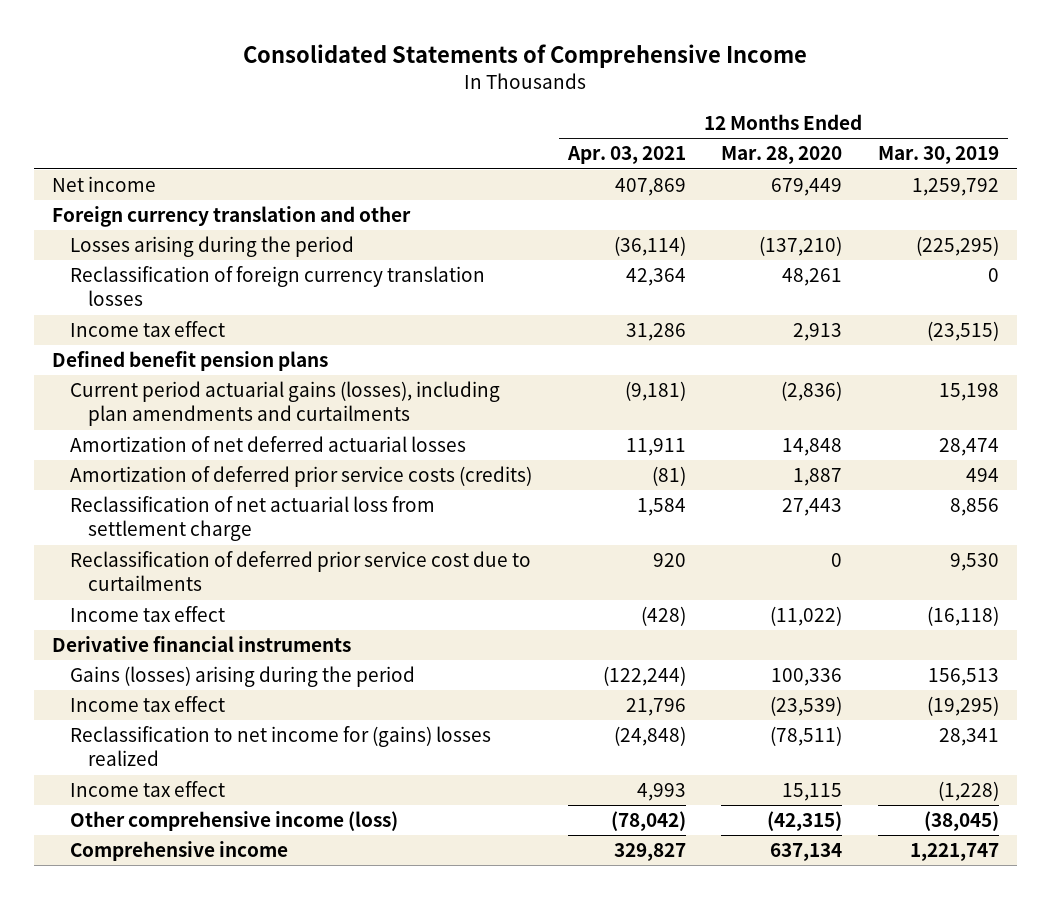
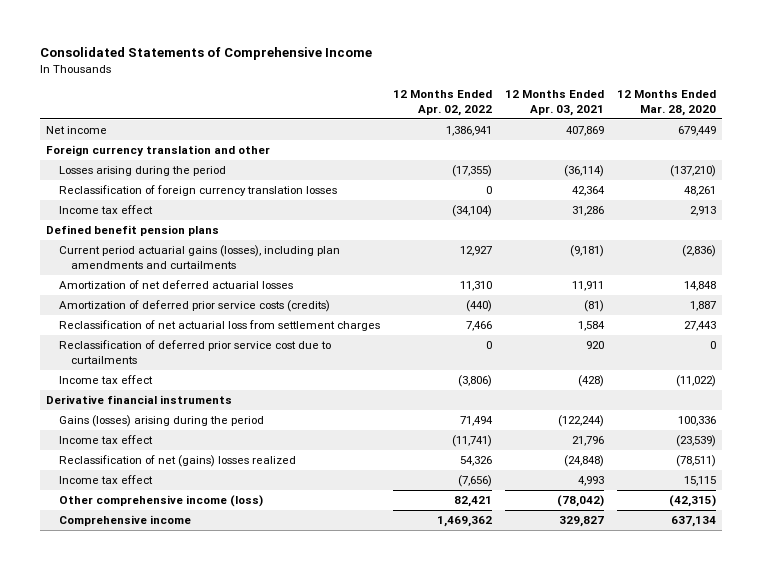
[877,146,999,165] Mar. 30, 2019 -> none
none -> [392,90,492,116] 12 Months Ended Apr. 02, 2022
[69,496,435,542] Reclassification of net actuarial loss from settlement charge -> [58,320,380,332] Reclassification of net actuarial loss from settlement charges
[69,726,491,767] Reclassification to net income for (gains) losses realized -> [58,455,296,468] Reclassification of net (gains) losses realized

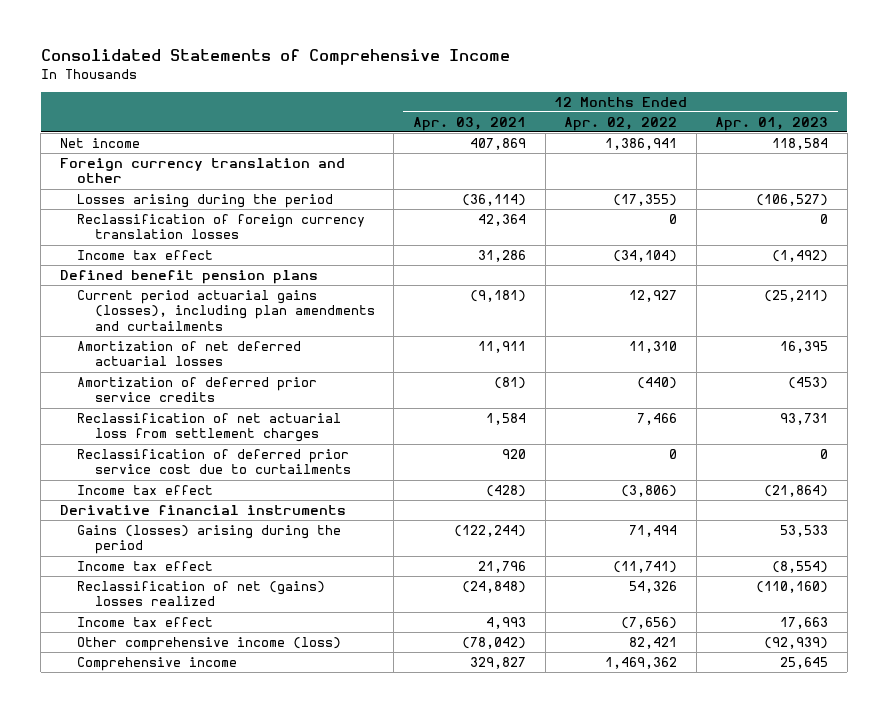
[616,90,716,116] 12 Months Ended Mar. 28, 2020 -> none
none -> [715,116,829,131] Apr. 01, 2023
[58,300,330,313] Amortization of deferred prior service costs (credits) -> [77,377,318,403] Amortization of deferred prior service credits

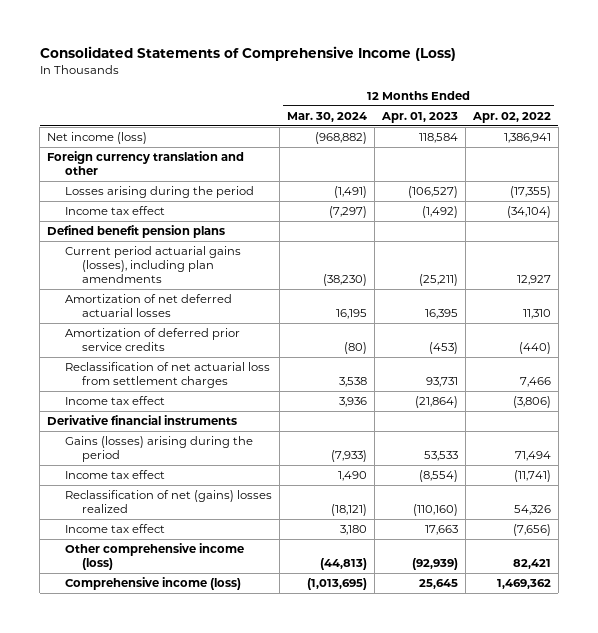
[40,49,510,66] Consolidated Statements of Comprehensive Income -> [39,45,456,61] Consolidated Statements of Comprehensive Income (Loss)
[412,116,526,131] Apr. 03, 2021 -> none
none -> [286,111,367,122] Mar. 30, 2024
[59,138,140,149] Net income -> [47,132,148,145] Net income (loss)
[77,214,366,240] Reclassification of foreign currency translation losses -> none
[77,290,375,331] Current period actuarial gains (losses), including plan amendments and curtailments -> [64,246,241,283] Current period actuarial gains (losses), including plan amendments
[77,449,351,475] Reclassification of deferred prior service cost due to curtailments -> none
[77,657,238,672] Comprehensive income -> [64,577,241,591] Comprehensive income (loss)

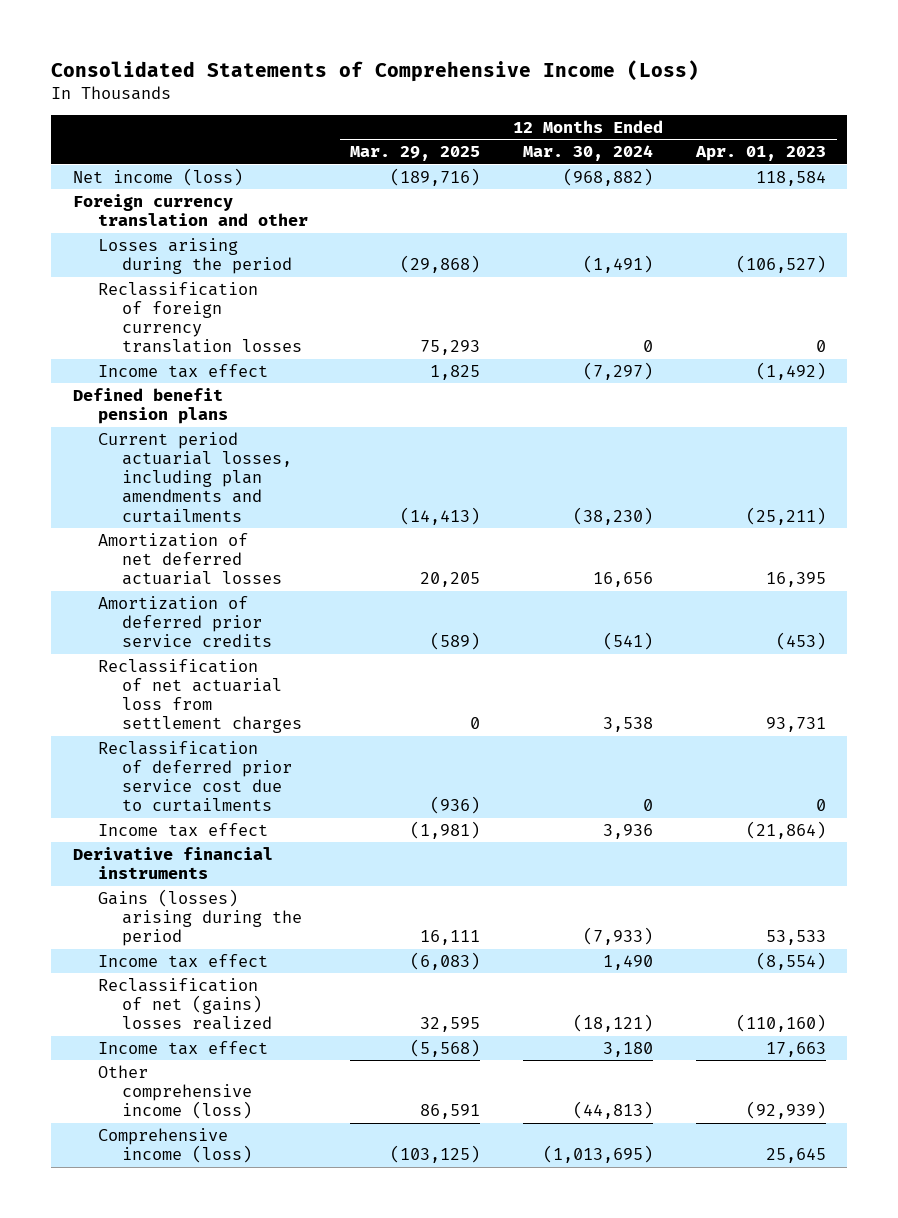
[471,111,551,123] Apr. 02, 2022 -> none
none -> [350,146,481,162] Mar. 29, 2025
none -> [97,281,303,354] Reclassification of foreign currency translation losses
[64,246,241,283] Current period actuarial gains (losses), including plan amendments -> [97,431,293,523] Current period actuarial losses, including plan amendments and curtailments
[335,308,367,319] 16,195 -> [593,572,654,588] 16,656
[343,341,367,354] (80) -> [603,632,654,651] (541)
none -> [97,740,293,813] Reclassification of deferred prior service cost due to curtailments

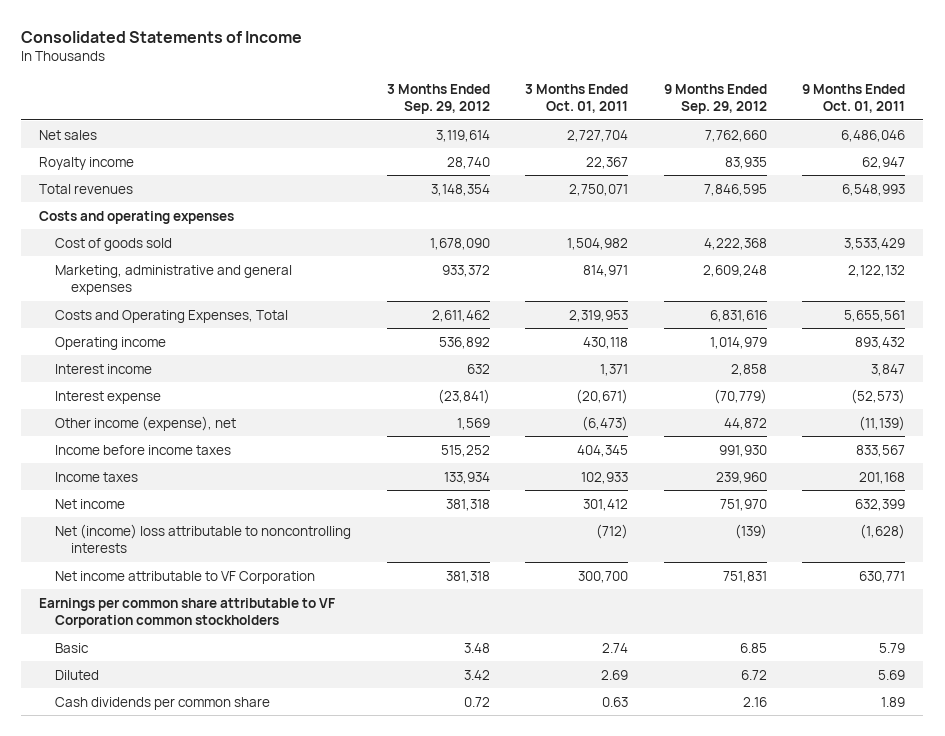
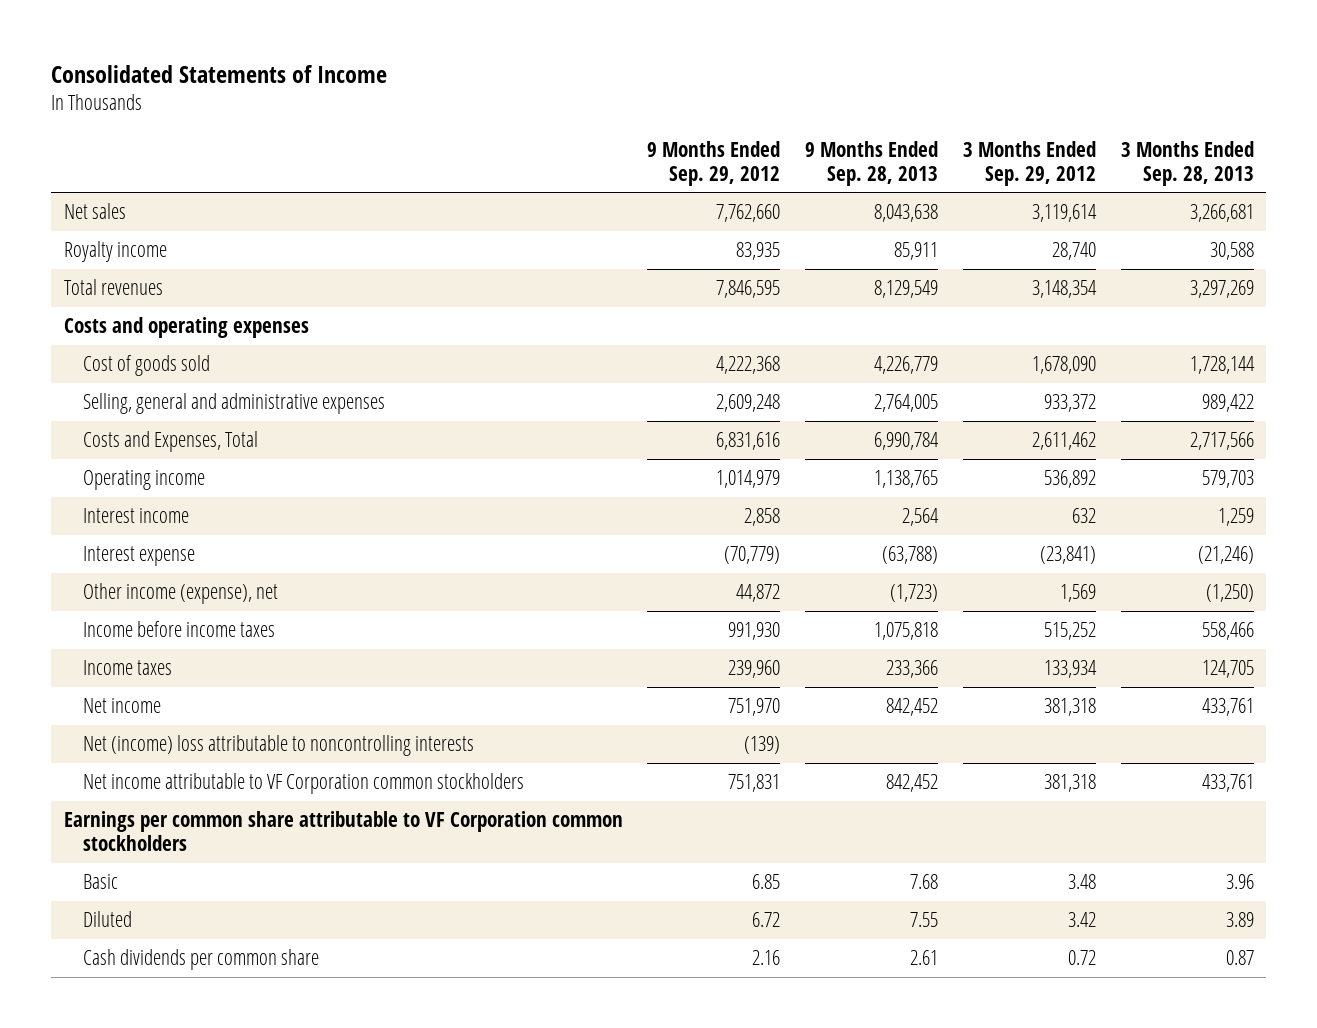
[525,83,629,114] 3 Months Ended Oct. 01, 2011 -> none
[802,83,906,114] 9 Months Ended Oct. 01, 2011 -> none
none -> [805,140,939,186] 9 Months Ended Sep. 28, 2013
none -> [1120,140,1254,186] 3 Months Ended Sep. 28, 2013
[54,264,292,296] Marketing, administrative and general expenses -> [83,393,386,415] Selling, general and administrative expenses
[54,309,288,323] Costs and Operating Expenses, Total -> [83,431,259,453] Costs and Expenses, Total
[54,570,315,584] Net income attributable to VF Corporation -> [83,773,525,795] Net income attributable to VF Corporation common stockholders

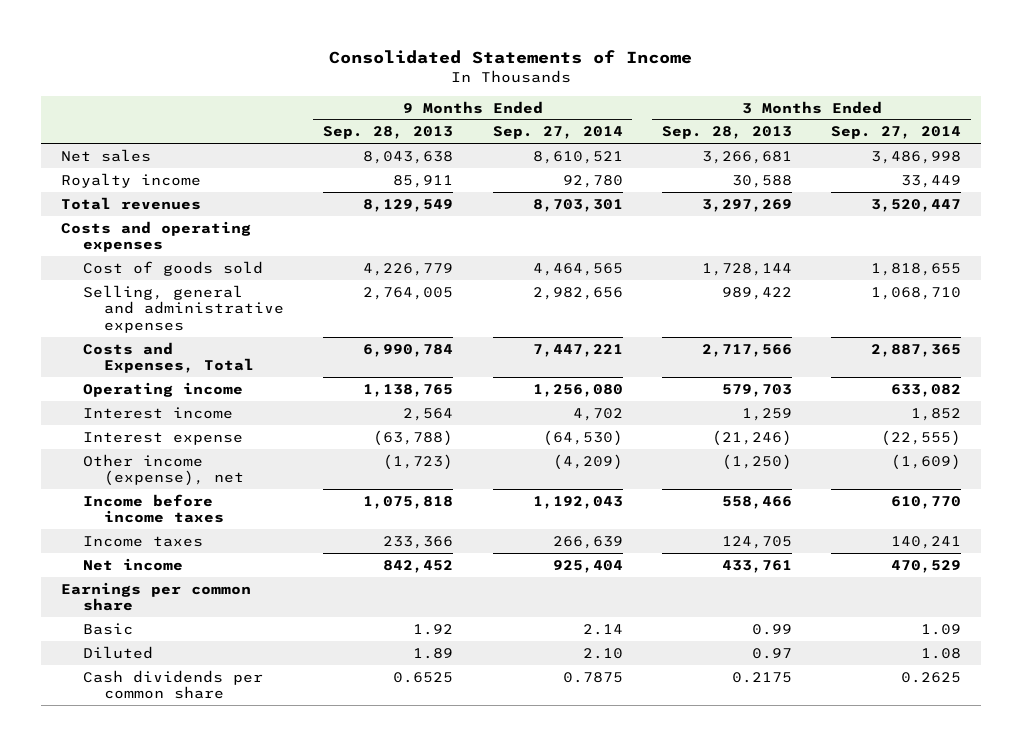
[647,140,781,186] 9 Months Ended Sep. 29, 2012 -> none
[962,140,1096,186] 3 Months Ended Sep. 29, 2012 -> none
none -> [492,126,623,140] Sep. 27, 2014
none -> [831,126,962,140] Sep. 27, 2014
[83,735,475,757] Net (income) loss attributable to noncontrolling interests -> none
[83,773,525,795] Net income attributable to VF Corporation common stockholders -> none
[63,811,623,851] Earnings per common share attributable to VF Corporation common stockholders -> [61,581,252,612] Earnings per common share
[910,874,939,890] 7.68 -> [413,623,454,635] 1.92
[1225,874,1254,890] 3.96 -> [751,623,792,635] 0.99
[910,912,939,928] 7.55 -> [413,647,454,659] 1.89
[1225,912,1254,928] 3.89 -> [751,647,792,659] 0.97
[910,950,939,966] 2.61 -> [393,671,454,683] 0.6525
[1225,950,1254,966] 0.87 -> [731,671,792,683] 0.2175

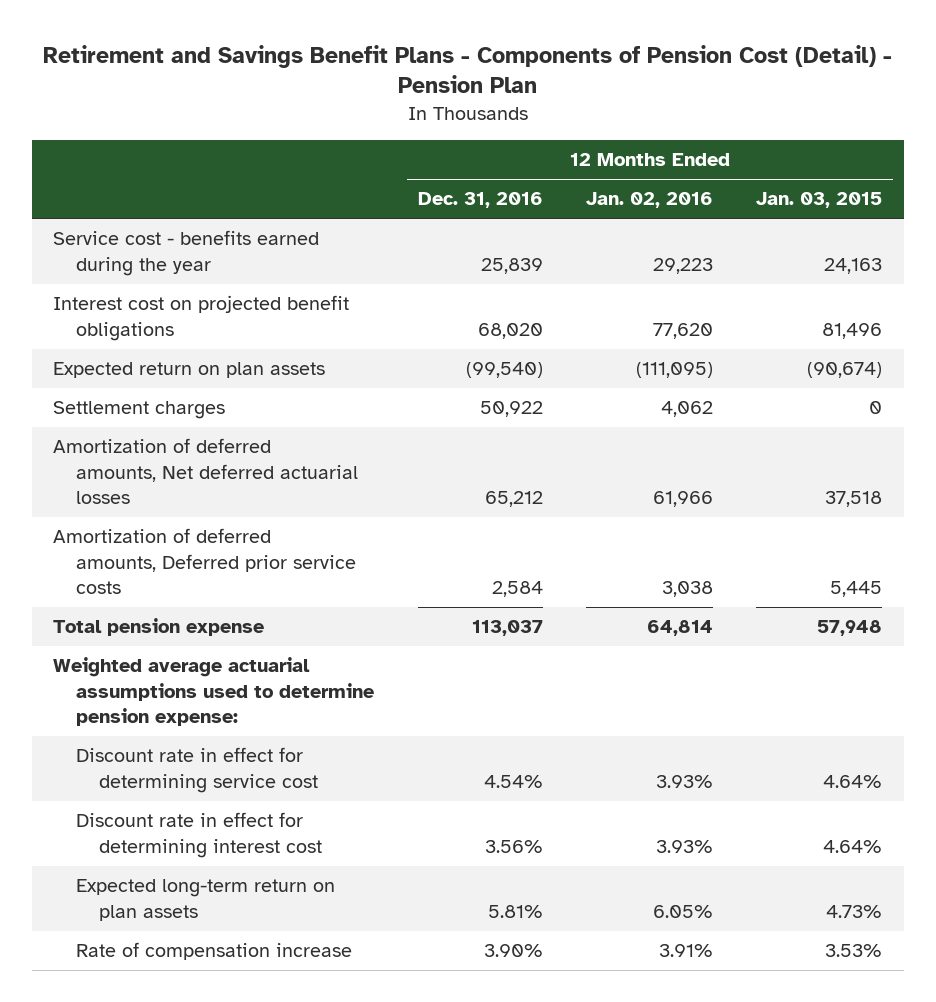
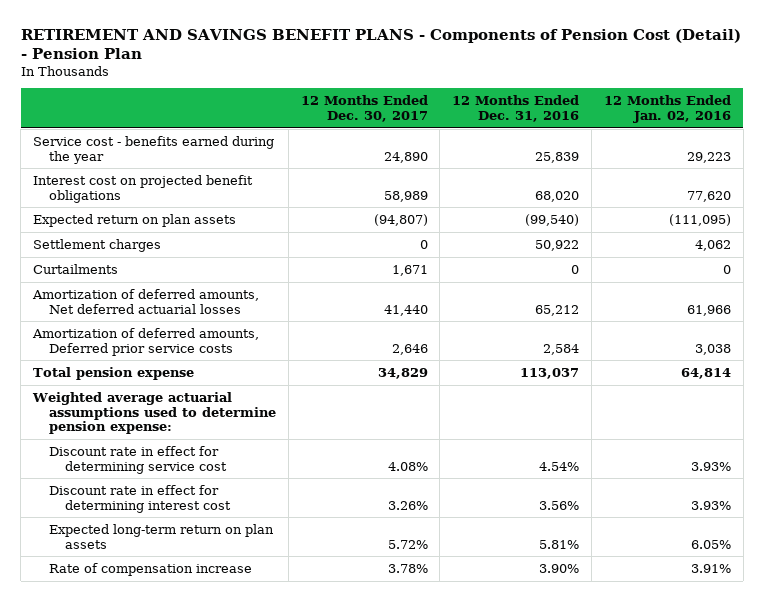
[42,44,892,94] Retirement and Savings Benefit Plans - Components of Pension Cost (Detail) - Pension Plan -> [20,28,741,60] RETIREMENT AND SAVINGS BENEFIT PLANS - Components of Pension Cost (Detail) - Pension Plan
[756,192,883,209] Jan. 03, 2015 -> none
none -> [300,95,428,122] 12 Months Ended Dec. 30, 2017
none -> [32,263,118,274] Curtailments

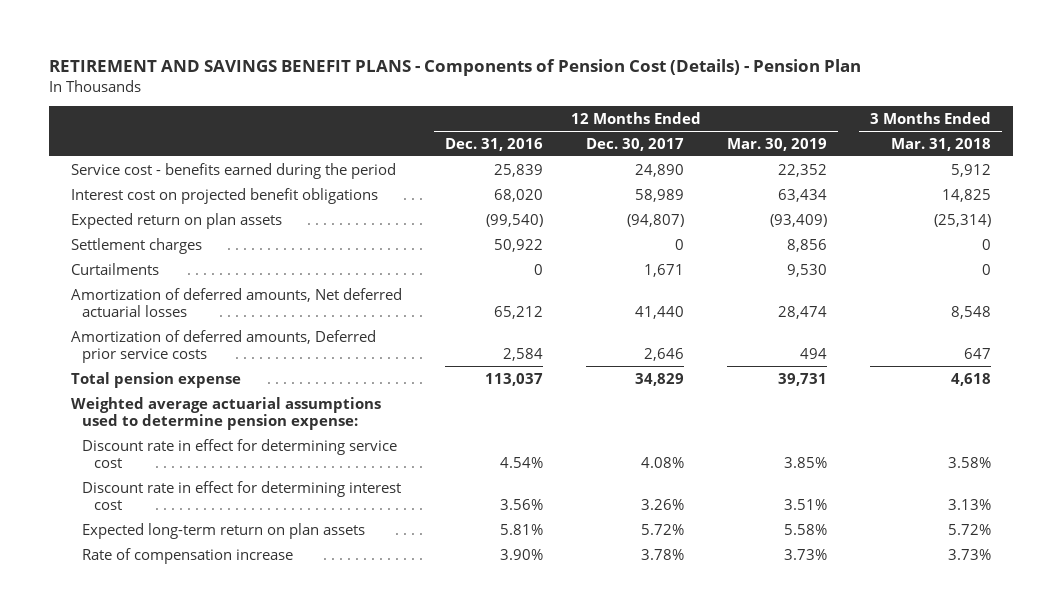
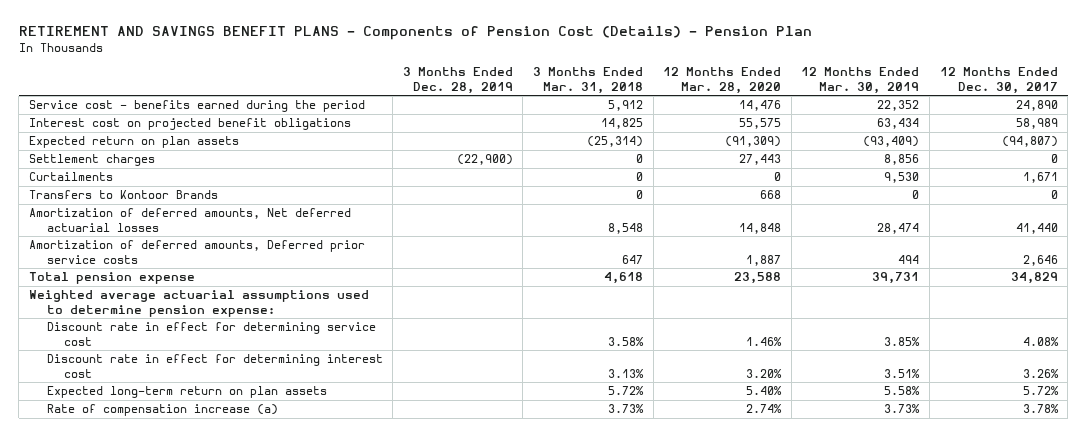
[444,137,543,151] Dec. 31, 2016 -> none
none -> [402,67,513,94] 3 Months Ended Dec. 28, 2019
none -> [663,67,782,94] 12 Months Ended Mar. 28, 2020
none -> [28,190,218,200] Transfers to Kontoor Brands
[82,547,294,564] Rate of compensation increase -> [46,404,278,417] Rate of compensation increase (a)

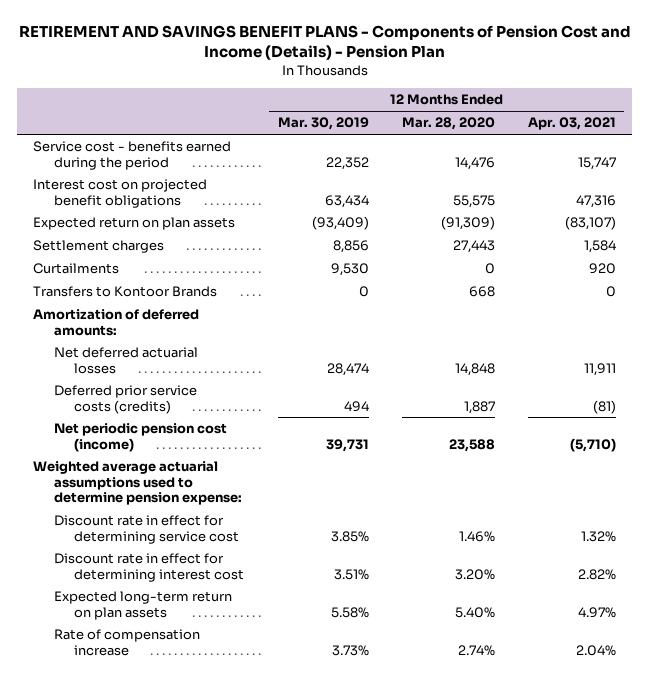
[18,26,812,41] RETIREMENT AND SAVINGS BENEFIT PLANS - Components of Pension Cost (Details) - Pension Plan -> [18,25,631,61] RETIREMENT AND SAVINGS BENEFIT PLANS - Components of Pension Cost and Income (Details) - Pension Plan
[402,67,513,94] 3 Months Ended Dec. 28, 2019 -> none
[533,67,644,94] 3 Months Ended Mar. 31, 2018 -> none
[939,67,1058,94] 12 Months Ended Dec. 30, 2017 -> none
none -> [527,117,616,131] Apr. 03, 2021
none -> [33,309,200,336] Amortization of deferred amounts:
[28,208,351,232] Amortization of deferred amounts, Net deferred actuarial losses -> [53,347,198,374] Net deferred actuarial losses
[28,240,365,264] Amortization of deferred amounts, Deferred prior service costs -> [53,385,197,414] Deferred prior service costs (credits)
[28,272,195,285] Total pension expense -> [53,423,227,452] Net periodic pension cost (income)
[46,404,278,417] Rate of compensation increase (a) -> [53,629,200,656] Rate of compensation increase

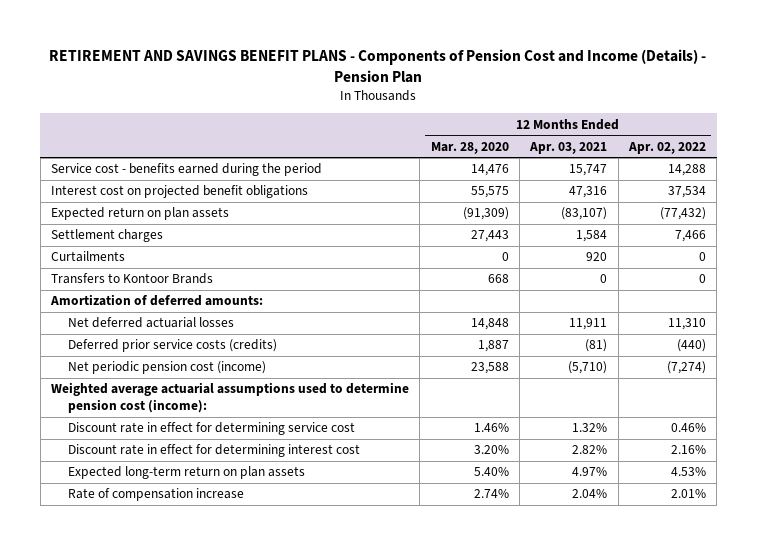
[277,117,369,131] Mar. 30, 2019 -> none
none -> [627,141,706,154] Apr. 02, 2022
[33,461,242,505] Weighted average actuarial assumptions used to determine pension expense: -> [50,382,409,414] Weighted average actuarial assumptions used to determine pension cost (income):

